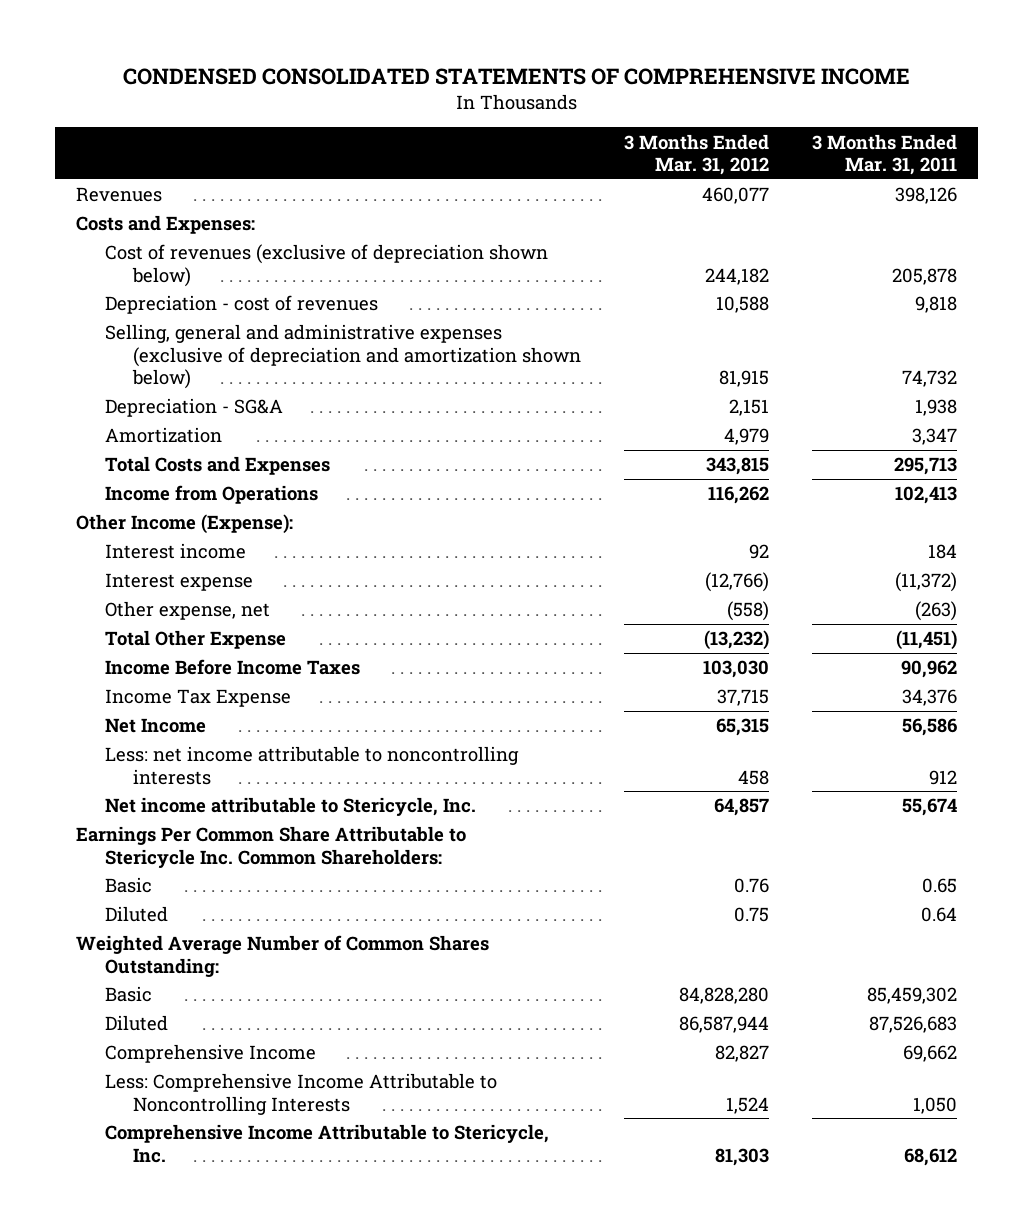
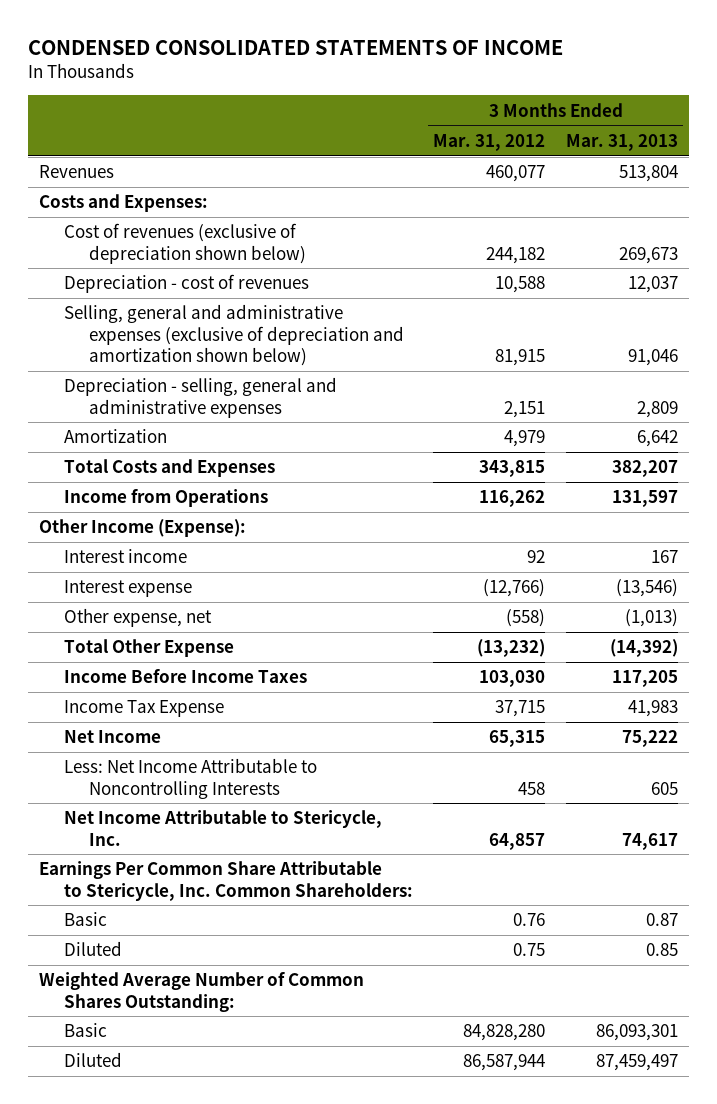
[122,67,910,85] CONDENSED CONSOLIDATED STATEMENTS OF COMPREHENSIVE INCOME -> [28,39,564,55] CONDENSED CONSOLIDATED STATEMENTS OF INCOME
[811,133,957,176] 3 Months Ended Mar. 31, 2011 -> none
none -> [566,133,679,151] Mar. 31, 2013
[104,398,283,418] Depreciation - SG&A -> [63,377,337,418] Depreciation - selling, general and administrative expenses
[104,746,519,785] Less: net income attributable to noncontrolling interests -> [63,758,317,799] Less: Net Income Attributable to Noncontrolling Interests
[104,797,476,817] Net income attributable to Stericycle, Inc. -> [63,810,382,846] Net Income Attributable to Stericycle, Inc.
[76,826,467,868] Earnings Per Common Share Attributable to Stericycle Inc. Common Shareholders: -> [38,861,413,901] Earnings Per Common Share Attributable to Stericycle, Inc. Common Shareholders:
[104,1044,316,1064] Comprehensive Income -> none
[104,1073,497,1115] Less: Comprehensive Income Attributable to Noncontrolling Interests -> none
[104,1124,549,1163] Comprehensive Income Attributable to Stericycle, Inc. -> none

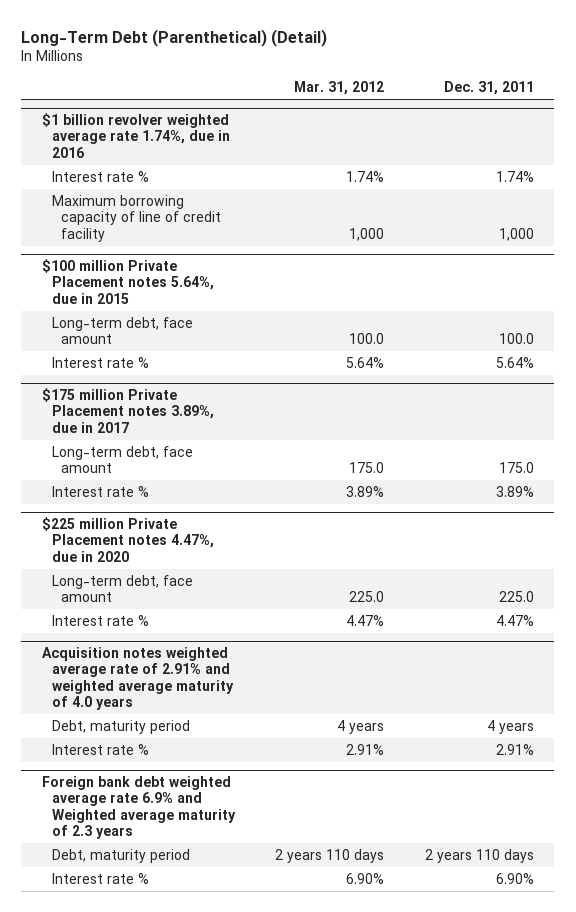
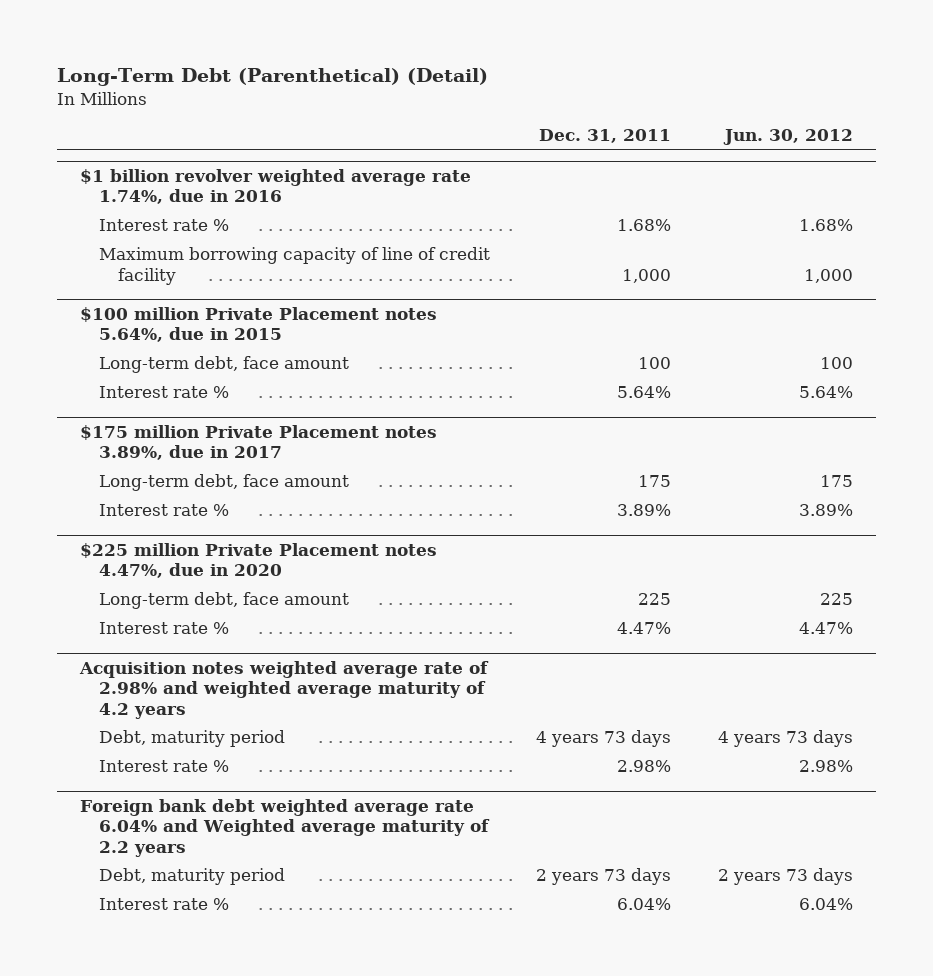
[294,81,385,96] Mar. 31, 2012 -> none
none -> [722,129,853,146] Jun. 30, 2012
[495,170,534,182] 1.74% -> [617,219,672,232] 1.68%
[498,333,534,345] 100.0 -> [638,357,672,370] 100
[498,462,534,474] 175.0 -> [638,475,672,488] 175
[498,591,534,603] 225.0 -> [638,593,672,606] 225
[41,647,234,711] Acquisition notes weighted average rate of 2.91% and weighted average maturity of 4.0 years -> [78,660,489,720] Acquisition notes weighted average rate of 2.98% and weighted average maturity of 4.2 years
[486,719,534,734] 4 years -> [536,730,672,748] 4 years 73 days
[495,743,534,755] 2.91% -> [617,760,672,773] 2.98%
[41,776,236,840] Foreign bank debt weighted average rate 6.9% and Weighted average maturity of 2.3 years -> [79,798,491,858] Foreign bank debt weighted average rate 6.04% and Weighted average maturity of 2.2 years
[424,848,534,863] 2 years 110 days -> [536,868,672,886] 2 years 73 days
[495,872,534,884] 6.90% -> [617,898,672,911] 6.04%

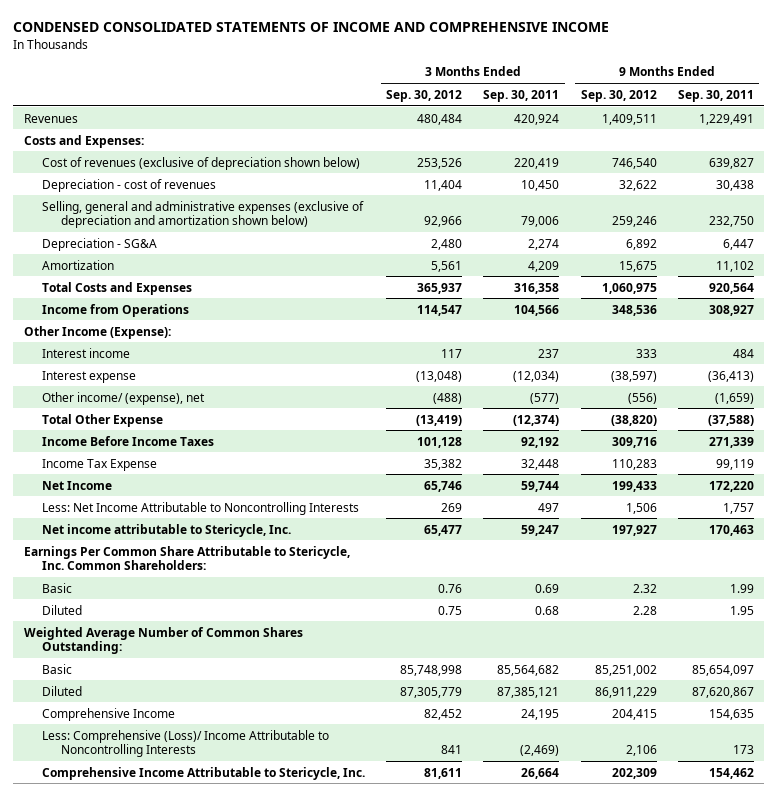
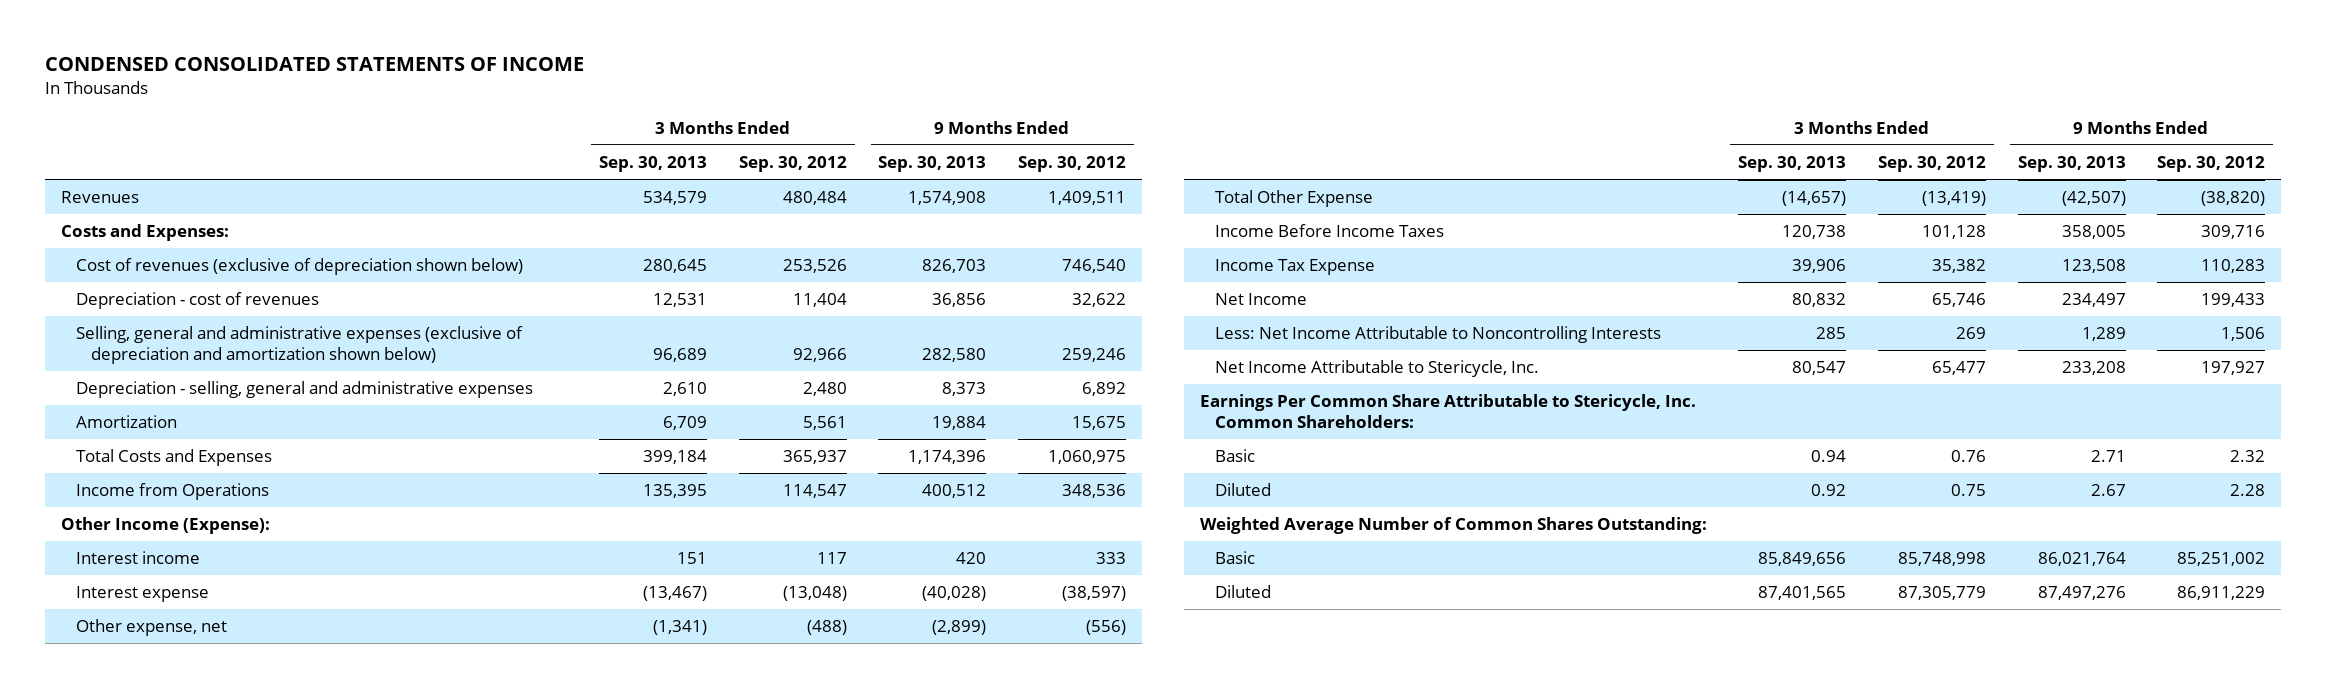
[13,22,610,33] CONDENSED CONSOLIDATED STATEMENTS OF INCOME AND COMPREHENSIVE INCOME -> [44,57,584,72] CONDENSED CONSOLIDATED STATEMENTS OF INCOME
[483,89,560,102] Sep. 30, 2011 -> none
[677,89,754,102] Sep. 30, 2011 -> none
none -> [599,156,708,173] Sep. 30, 2013
none -> [878,156,987,173] Sep. 30, 2013
[42,237,158,251] Depreciation - SG&A -> [76,381,534,399] Depreciation - selling, general and administrative expenses
[42,391,206,405] Other income/ (expense), net -> [76,619,228,637] Other expense, net
[42,523,292,537] Net income attributable to Stericycle, Inc. -> [1215,360,1540,378] Net Income Attributable to Stericycle, Inc.
[42,707,176,721] Comprehensive Income -> none
[42,729,330,758] Less: Comprehensive (Loss)/ Income Attributable to Noncontrolling Interests -> none
[42,766,366,780] Comprehensive Income Attributable to Stericycle, Inc. -> none

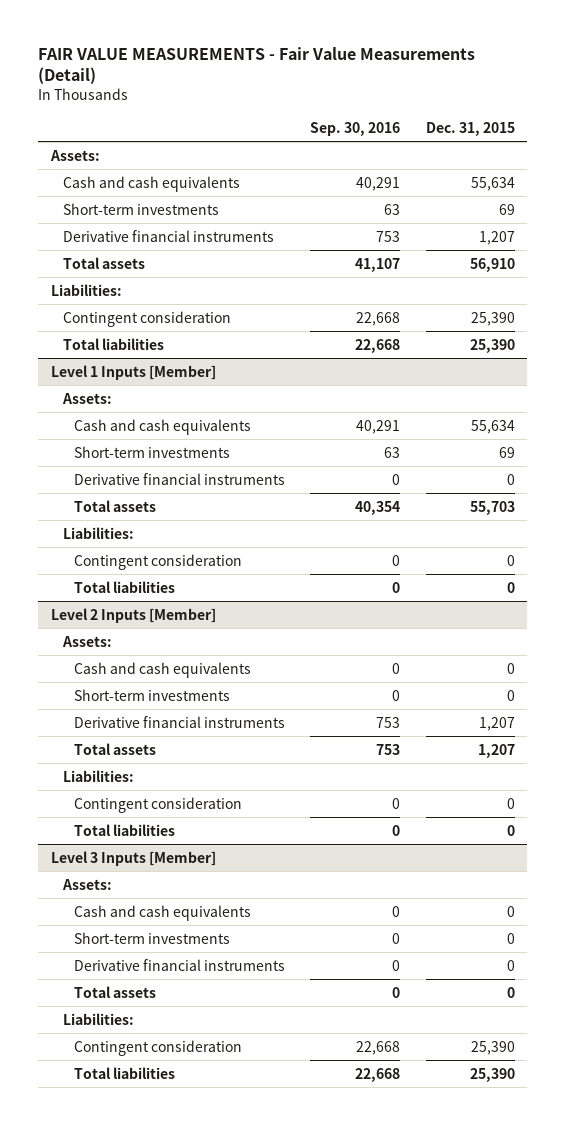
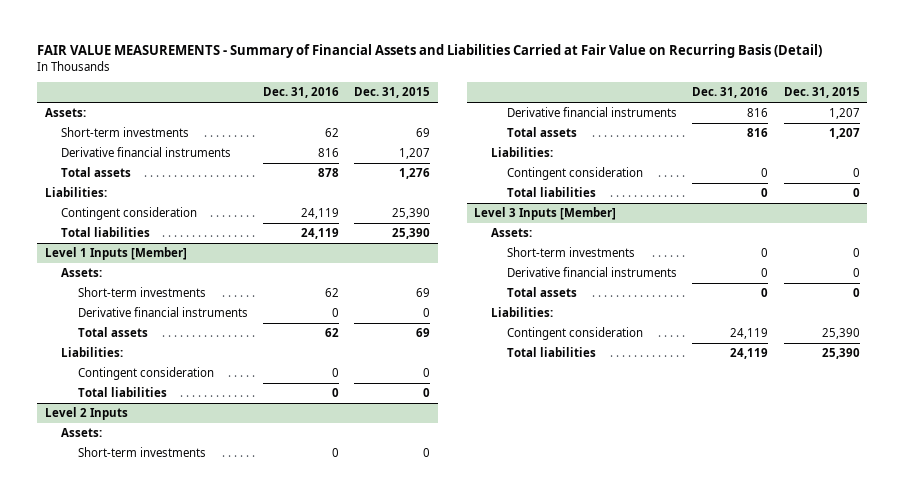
[38,46,476,85] FAIR VALUE MEASUREMENTS - Fair Value Measurements (Detail) -> [37,44,823,59] FAIR VALUE MEASUREMENTS - Summary of Financial Assets and Liabilities Carried at Fair Value on Recurring Basis (Detail)
[310,121,401,136] Sep. 30, 2016 -> none
none -> [262,87,339,99] Dec. 31, 2016
[62,175,240,192] Cash and cash equivalents -> none
[469,257,515,272] 56,910 -> [399,168,431,180] 1,276
[74,418,252,435] Cash and cash equivalents -> none
[469,500,515,515] 55,703 -> [416,328,431,338] 69
[51,607,217,623] Level 2 Inputs [Member] -> [45,407,129,421] Level 2 Inputs
[74,661,252,678] Cash and cash equivalents -> none
[74,904,252,921] Cash and cash equivalents -> none

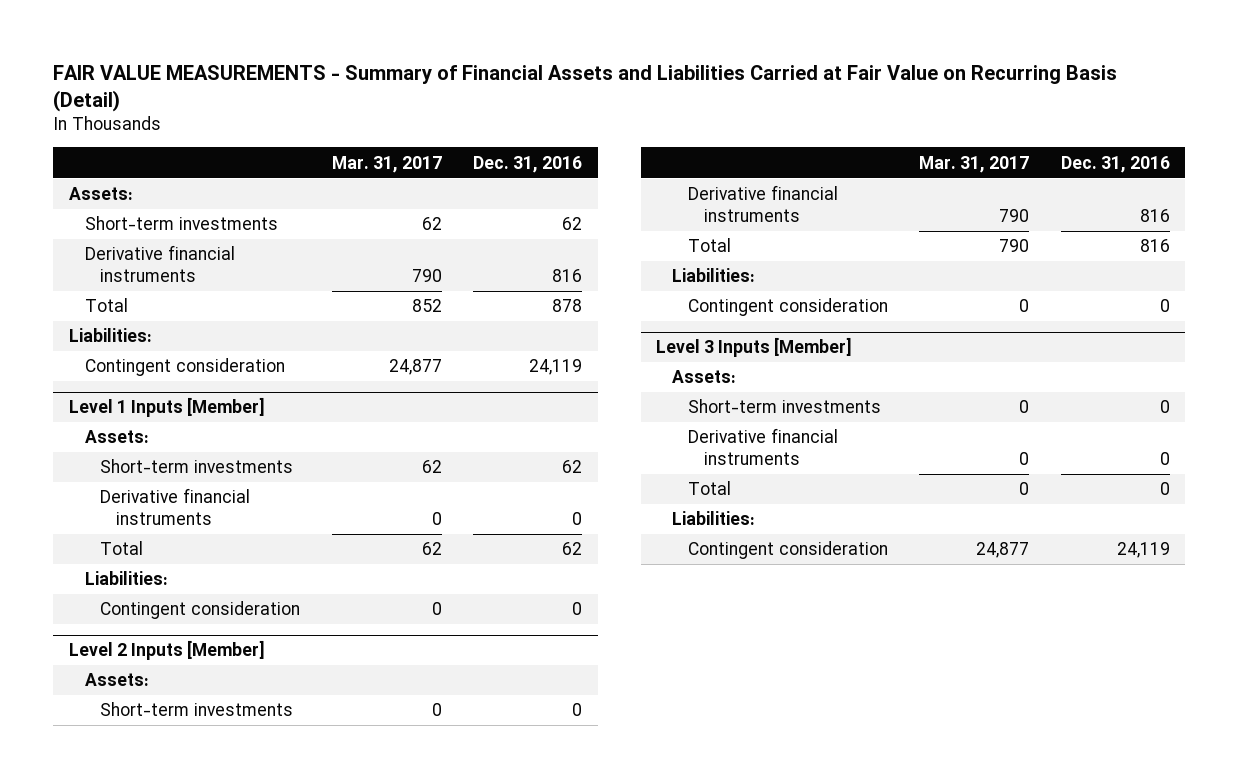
[354,87,431,99] Dec. 31, 2015 -> none
none -> [331,155,442,173] Mar. 31, 2017
[61,167,132,178] Total assets -> [84,298,128,313] Total
[61,227,151,238] Total liabilities -> none
[77,327,148,338] Total assets -> [100,541,144,556] Total
[77,387,167,398] Total liabilities -> none
[45,407,129,421] Level 2 Inputs -> [68,640,265,661] Level 2 Inputs [Member]
[506,127,577,138] Total assets -> [688,238,732,253] Total
[506,187,596,198] Total liabilities -> none
[506,287,577,298] Total assets -> [688,481,732,496] Total
[506,347,596,358] Total liabilities -> none

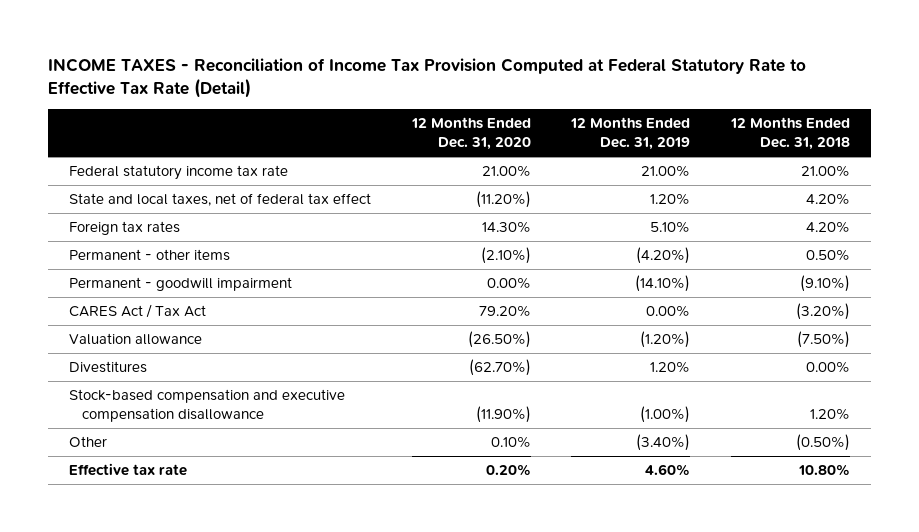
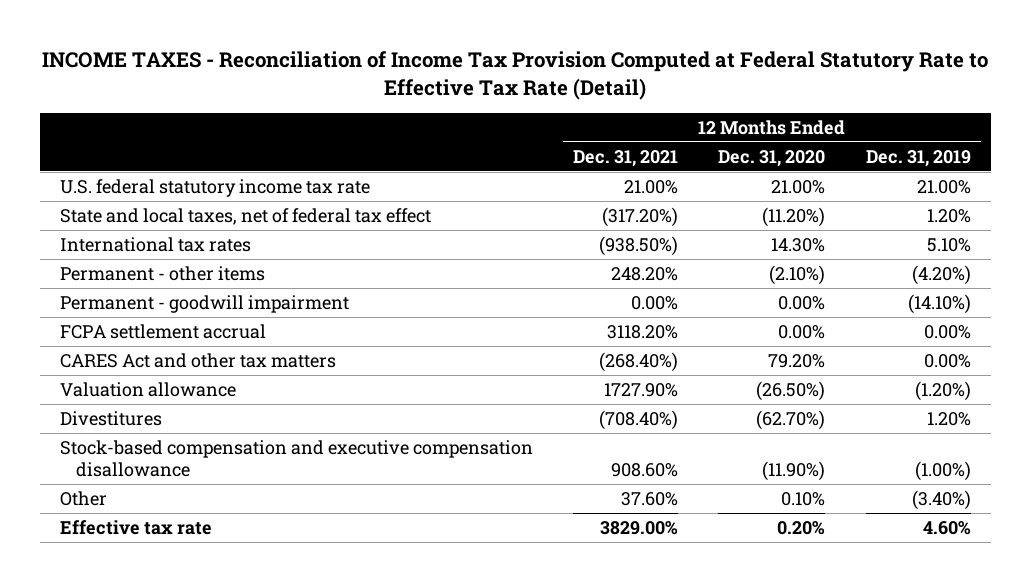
[730,117,851,151] 12 Months Ended Dec. 31, 2018 -> none
none -> [573,149,679,167] Dec. 31, 2021
[68,165,288,181] Federal statutory income tax rate -> [59,178,370,197] U.S. federal statutory income tax rate
[68,221,180,236] Foreign tax rates -> [59,236,251,252] International tax rates
none -> [59,323,266,339] FCPA settlement accrual
[68,304,206,319] CARES Act / Tax Act -> [59,352,336,368] CARES Act and other tax matters

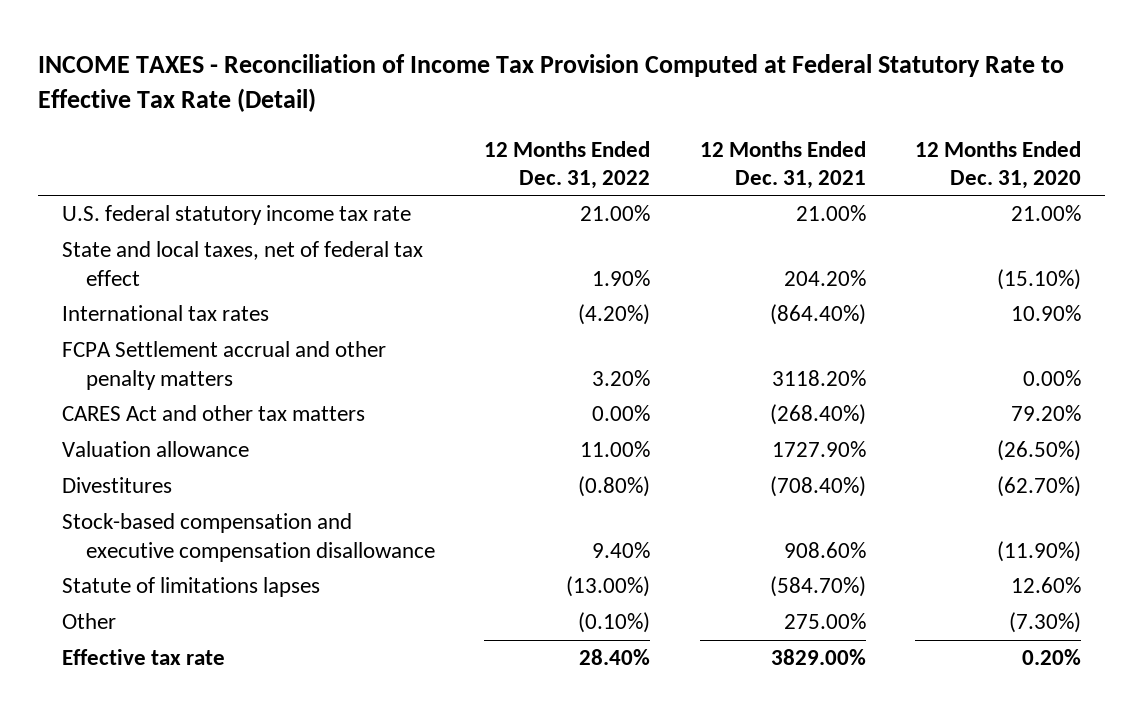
[865,149,971,167] Dec. 31, 2019 -> none
none -> [484,140,651,189] 12 Months Ended Dec. 31, 2022
[59,265,265,281] Permanent - other items -> none
[59,294,349,313] Permanent - goodwill impairment -> none
[602,206,679,227] (317.20%) -> [783,269,866,286] 204.20%
[762,206,826,227] (11.20%) -> [996,268,1081,290] (15.10%)
[599,235,679,256] (938.50%) -> [769,304,866,326] (864.40%)
[771,237,826,252] 14.30% -> [1010,305,1081,322] 10.90%
[59,323,266,339] FCPA settlement accrual -> [62,341,387,390] FCPA Settlement accrual and other penalty matters
none -> [62,577,321,598] Statute of limitations lapses
[621,491,679,506] 37.60% -> [783,613,866,630] 275.00%
[781,491,826,506] 0.10% -> [1008,612,1081,634] (7.30%)

